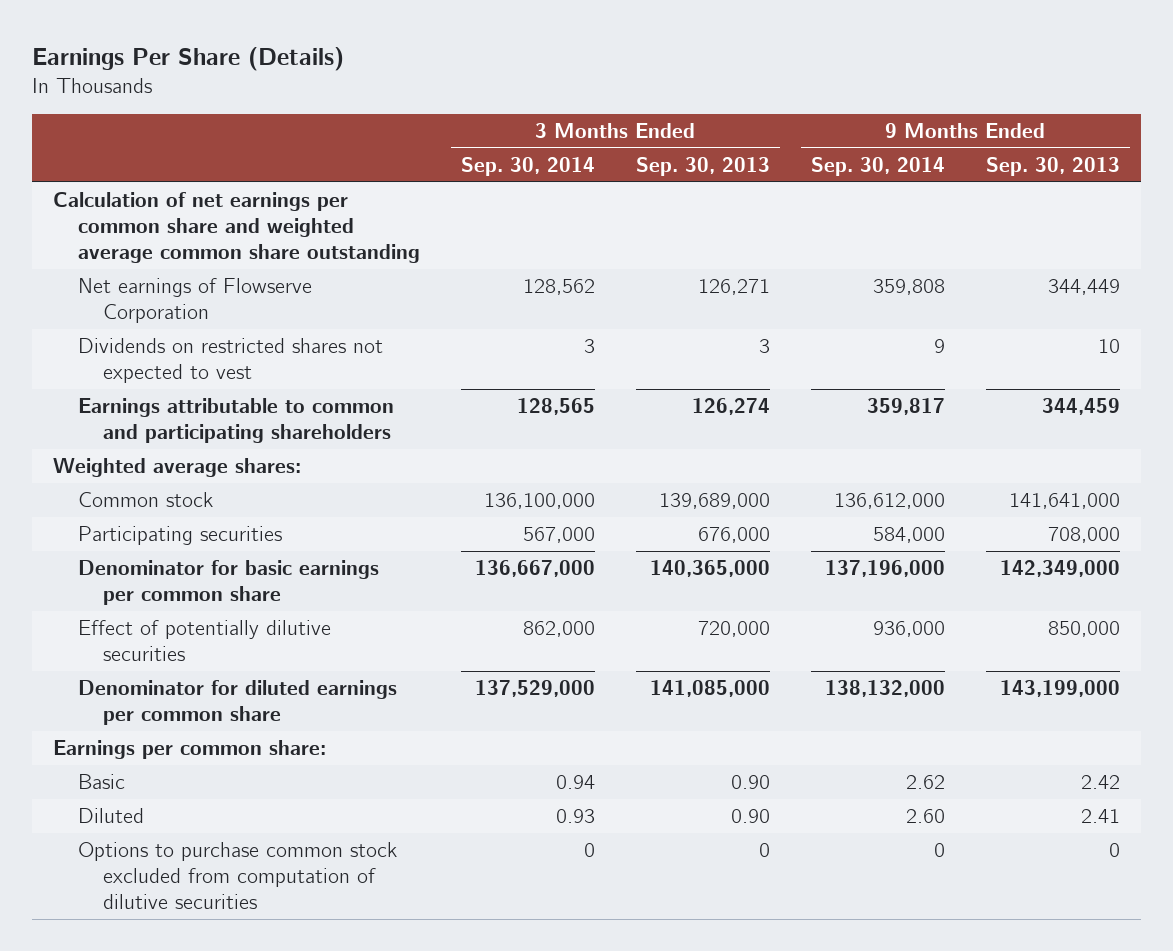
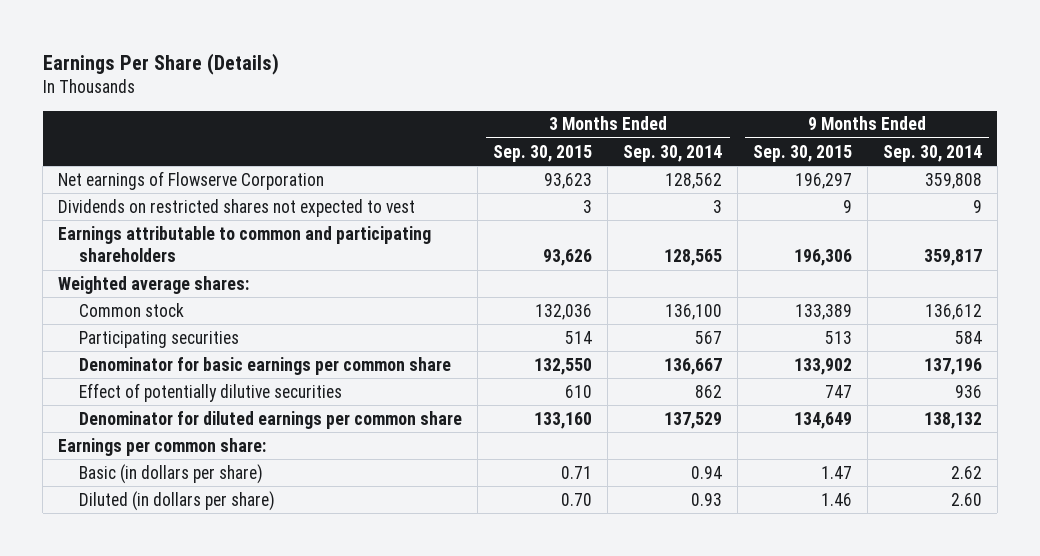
[635,156,770,176] Sep. 30, 2013 -> none
[986,156,1121,176] Sep. 30, 2013 -> none
none -> [493,144,593,162] Sep. 30, 2015
none -> [752,144,852,162] Sep. 30, 2015
[52,192,420,264] Calculation of net earnings per common share and weighted average common share outstanding -> none
[483,493,595,510] 136,100,000 -> [665,303,723,320] 136,100
[833,493,945,510] 136,612,000 -> [924,303,982,320] 136,612
[522,527,595,544] 567,000 -> [695,330,723,344] 567
[872,527,945,544] 584,000 -> [954,330,982,344] 584
[474,560,595,578] 136,667,000 -> [664,357,723,375] 136,667
[824,560,945,578] 137,196,000 -> [923,357,982,375] 137,196
[522,621,595,638] 862,000 -> [695,384,723,398] 862
[872,621,945,638] 936,000 -> [954,384,982,398] 936
[474,680,595,698] 137,529,000 -> [664,411,723,429] 137,529
[824,680,945,698] 138,132,000 -> [923,411,982,429] 138,132
[77,842,397,910] Options to purchase common stock excluded from computation of dilutive securities -> none
[77,774,125,790] Basic -> [79,463,264,484] Basic (in dollars per share)
[77,808,144,824] Diluted -> [79,490,276,511] Diluted (in dollars per share)

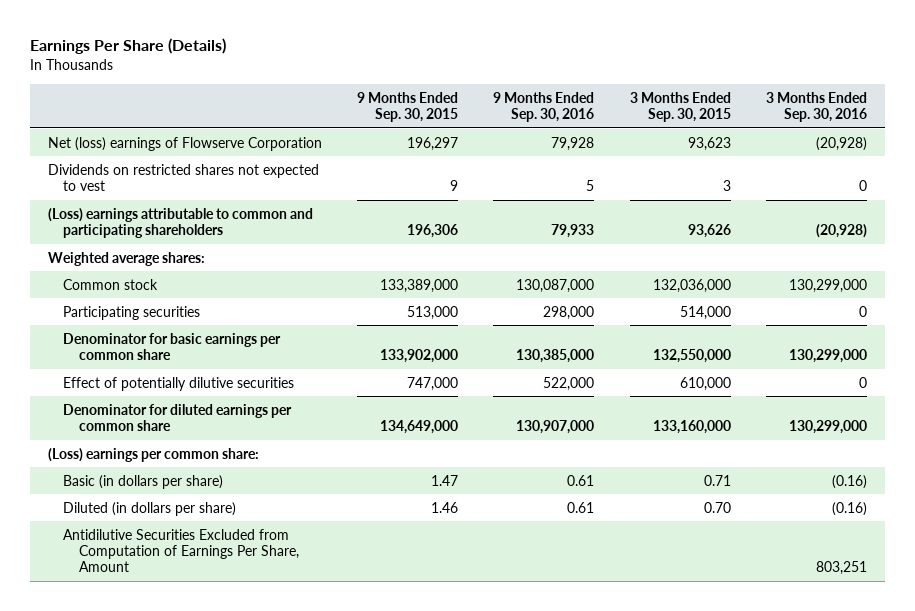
[623,144,723,162] Sep. 30, 2014 -> none
[882,144,982,162] Sep. 30, 2014 -> none
none -> [493,91,595,123] 9 Months Ended Sep. 30, 2016
none -> [766,91,868,123] 3 Months Ended Sep. 30, 2016
[57,170,324,190] Net earnings of Flowserve Corporation -> [47,136,322,151] Net (loss) earnings of Flowserve Corporation
[57,225,431,263] Earnings attributable to common and participating shareholders -> [47,207,313,238] (Loss) earnings attributable to common and participating shareholders
[535,303,593,320] 132,036 -> [652,278,731,293] 132,036,000
[794,303,852,320] 133,389 -> [379,278,458,293] 133,389,000
[565,330,593,344] 514 -> [679,305,731,320] 514,000
[824,330,852,344] 513 -> [406,305,458,320] 513,000
[534,357,593,375] 132,550 -> [652,348,731,363] 132,550,000
[793,357,852,375] 133,902 -> [379,348,458,363] 133,902,000
[565,384,593,398] 610 -> [679,376,731,391] 610,000
[824,384,852,398] 747 -> [406,376,458,391] 747,000
[534,411,593,429] 133,160 -> [652,419,731,434] 133,160,000
[793,411,852,429] 134,649 -> [379,419,458,434] 134,649,000
[57,437,266,456] Earnings per common share: -> [47,447,259,462] (Loss) earnings per common share:
none -> [63,528,299,573] Antidilutive Securities Excluded from Computation of Earnings Per Share, Amount

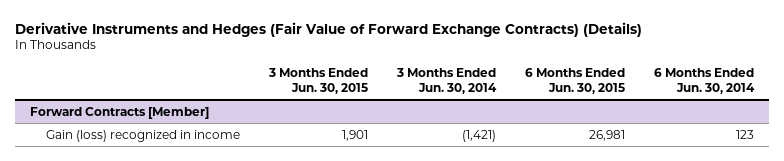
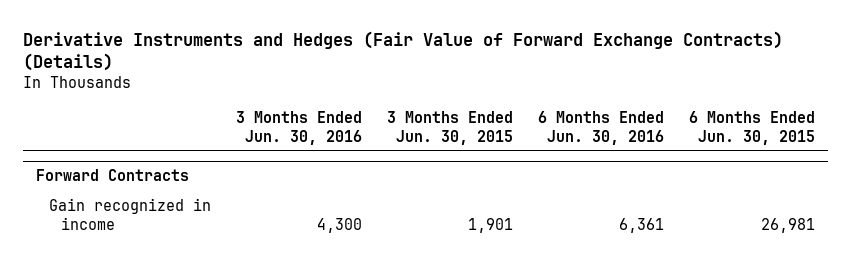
[396,67,498,94] 3 Months Ended Jun. 30, 2014 -> none
[654,67,756,94] 6 Months Ended Jun. 30, 2014 -> none
none -> [235,110,362,145] 3 Months Ended Jun. 30, 2016
none -> [538,110,665,145] 6 Months Ended Jun. 30, 2016
[29,106,209,119] Forward Contracts [Member] -> [35,169,189,182] Forward Contracts
[45,129,240,142] Gain (loss) recognized in income -> [48,198,211,230] Gain recognized in income

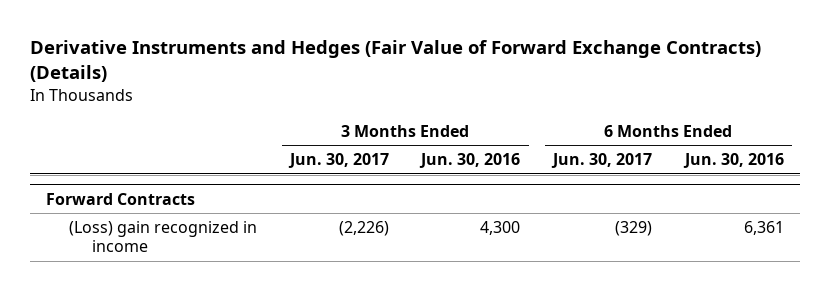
[386,110,513,145] 3 Months Ended Jun. 30, 2015 -> none
[689,110,816,145] 6 Months Ended Jun. 30, 2015 -> none
none -> [287,153,389,169] Jun. 30, 2017
none -> [551,153,653,169] Jun. 30, 2017
[48,198,211,230] Gain recognized in income -> [69,221,258,253] (Loss) gain recognized in income

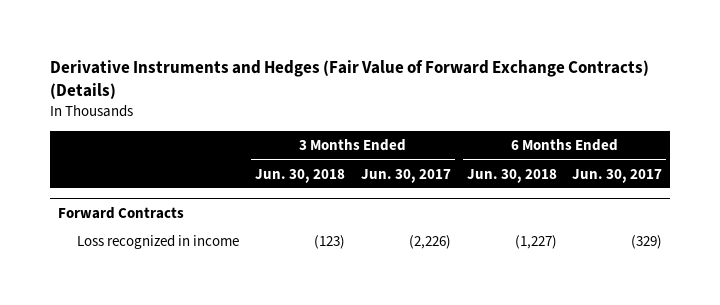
[419,153,521,169] Jun. 30, 2016 -> none
[682,153,784,169] Jun. 30, 2016 -> none
none -> [254,168,345,183] Jun. 30, 2018
none -> [466,168,557,183] Jun. 30, 2018
[69,221,258,253] (Loss) gain recognized in income -> [77,235,240,250] Loss recognized in income

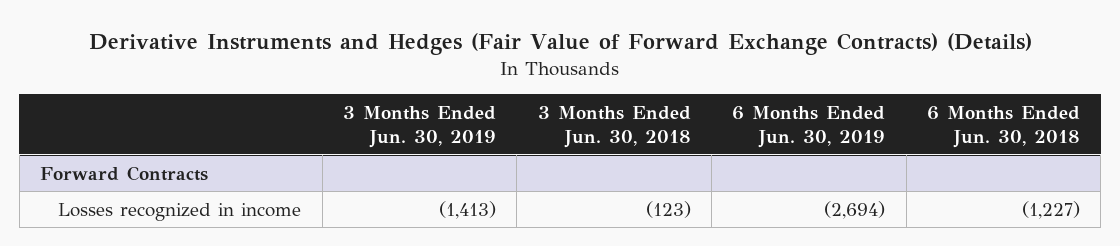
[360,168,451,183] Jun. 30, 2017 -> none
[572,168,663,183] Jun. 30, 2017 -> none
none -> [342,105,496,148] 3 Months Ended Jun. 30, 2019
none -> [732,105,886,148] 6 Months Ended Jun. 30, 2019
[77,235,240,250] Loss recognized in income -> [58,202,302,221] Losses recognized in income

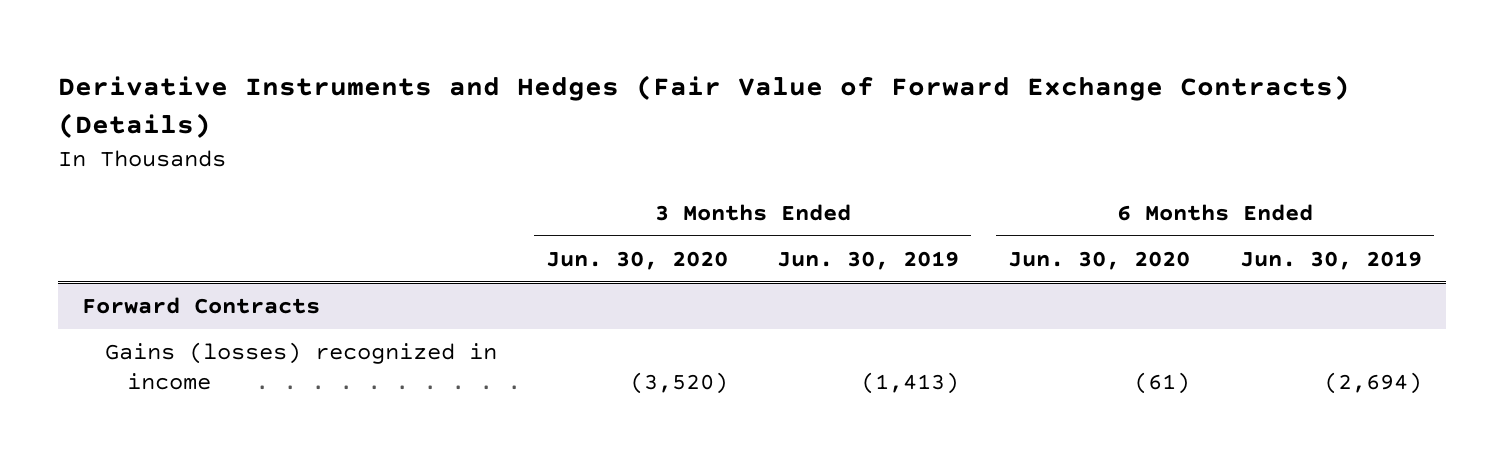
[537,105,691,148] 3 Months Ended Jun. 30, 2018 -> none
[927,105,1081,148] 6 Months Ended Jun. 30, 2018 -> none
none -> [545,250,728,270] Jun. 30, 2020
none -> [1008,250,1191,270] Jun. 30, 2020
[58,202,302,221] Losses recognized in income -> [104,342,497,391] Gains (losses) recognized in income

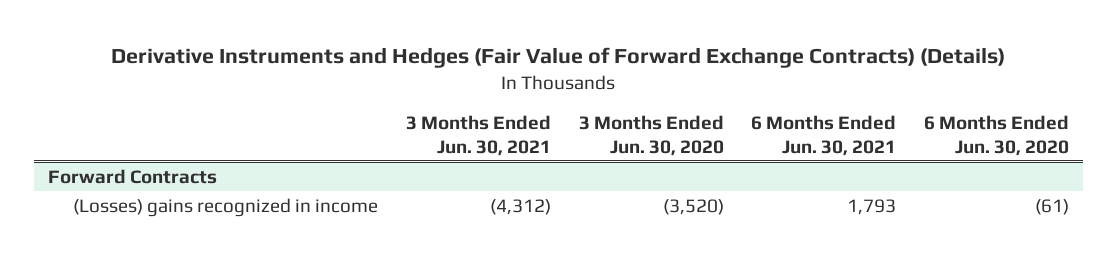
[777,250,960,270] Jun. 30, 2019 -> none
[1239,250,1422,270] Jun. 30, 2019 -> none
none -> [406,114,552,156] 3 Months Ended Jun. 30, 2021
none -> [751,114,897,156] 6 Months Ended Jun. 30, 2021
[104,342,497,391] Gains (losses) recognized in income -> [73,197,379,217] (Losses) gains recognized in income

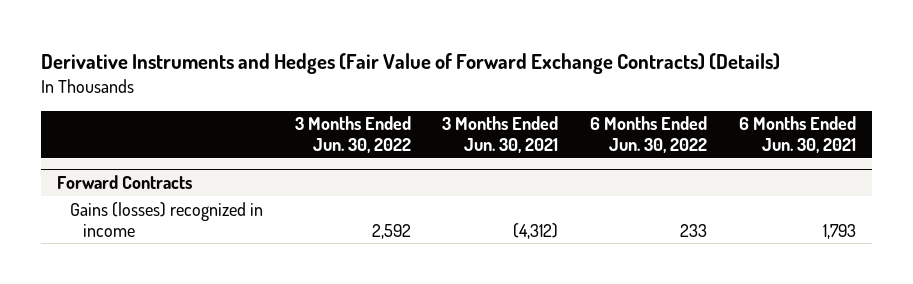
[578,114,724,156] 3 Months Ended Jun. 30, 2020 -> none
[923,114,1069,156] 6 Months Ended Jun. 30, 2020 -> none
none -> [294,116,411,154] 3 Months Ended Jun. 30, 2022
none -> [590,116,708,154] 6 Months Ended Jun. 30, 2022
[73,197,379,217] (Losses) gains recognized in income -> [69,201,263,237] Gains (losses) recognized in income

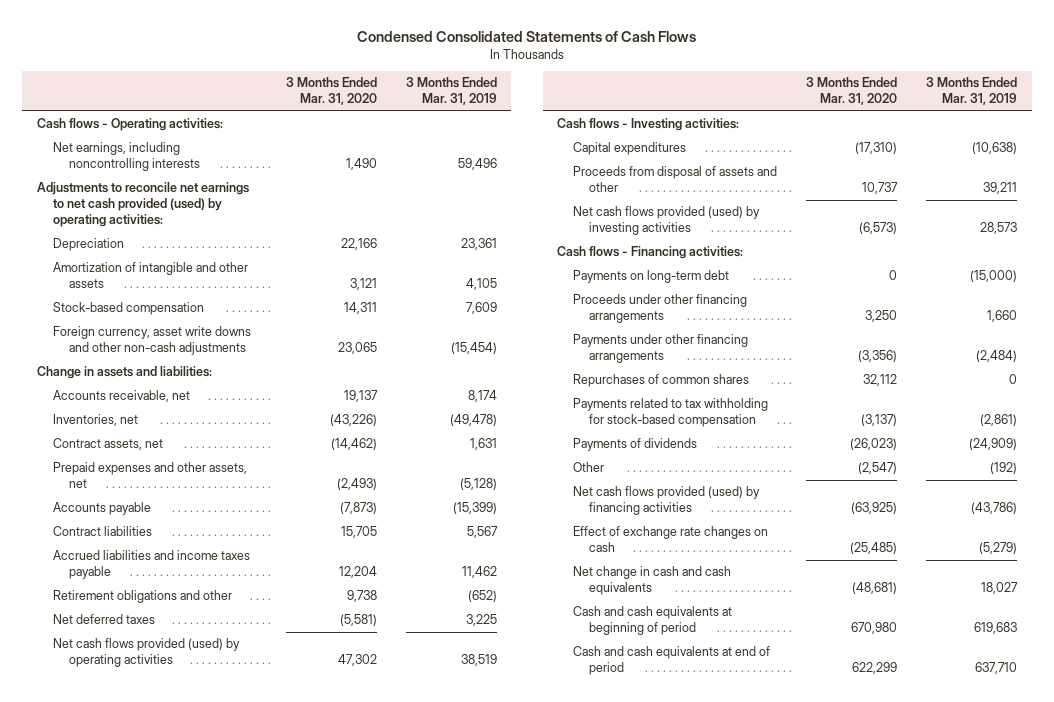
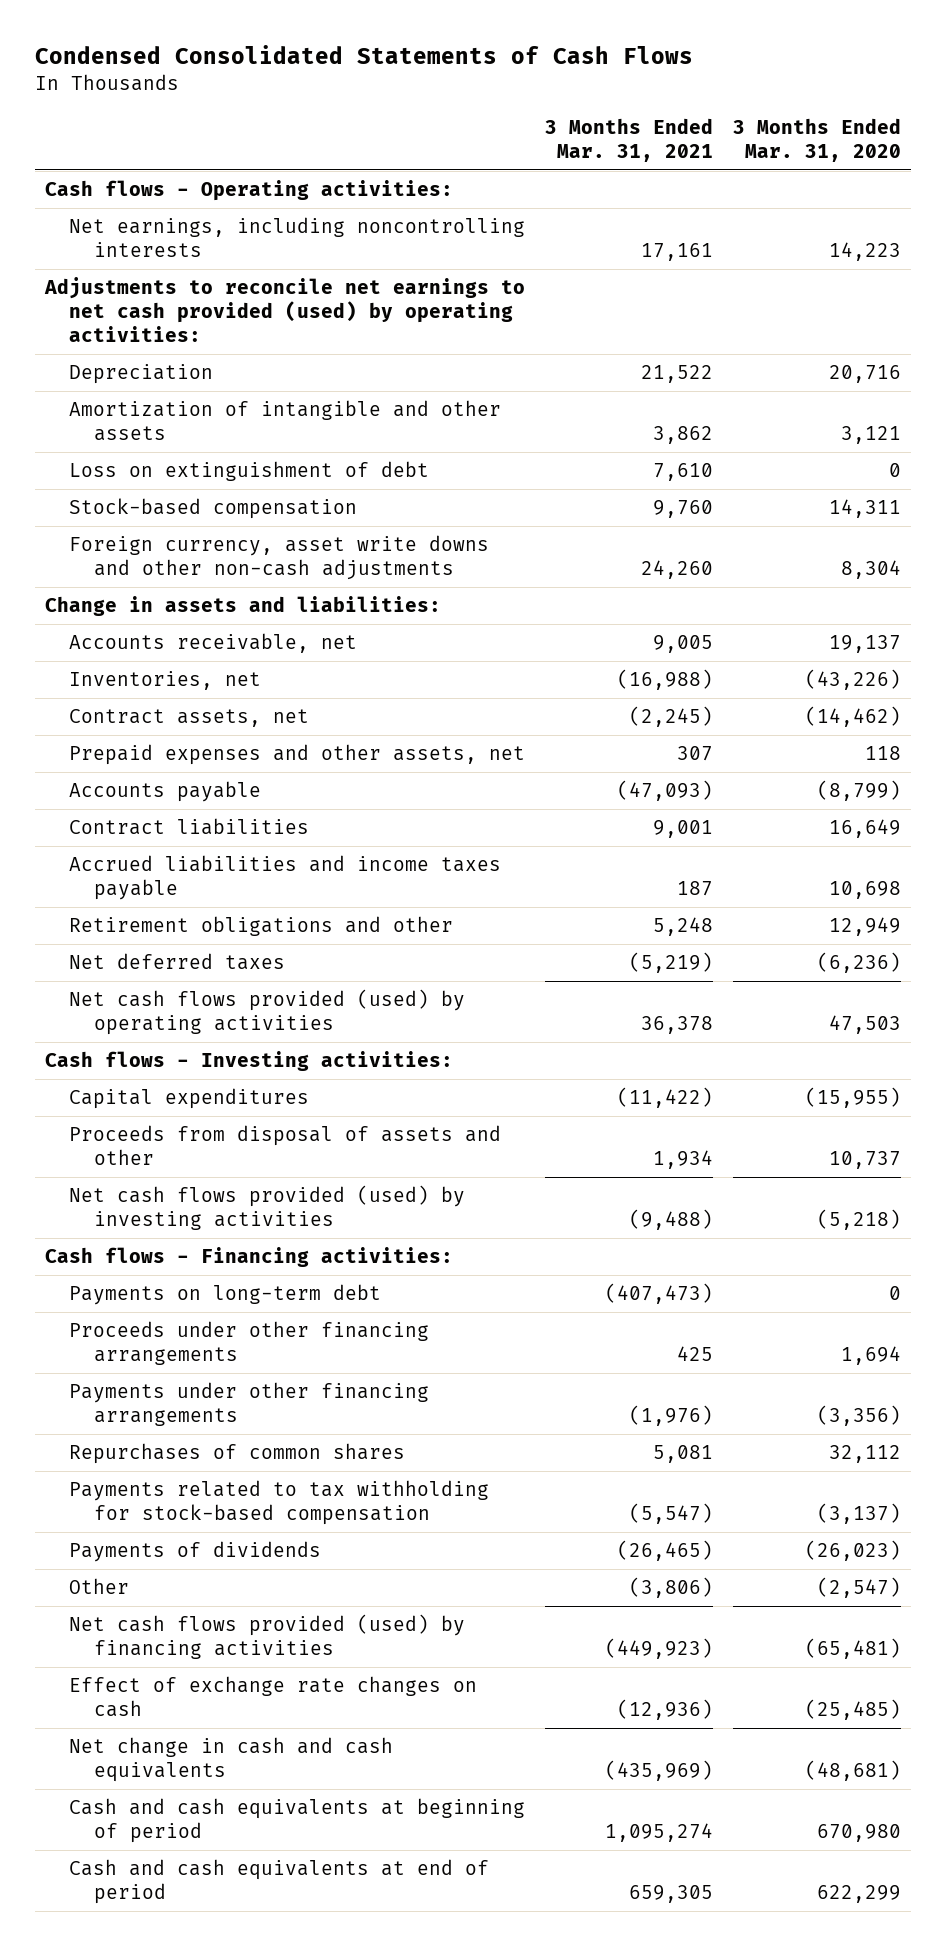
[405,77,497,106] 3 Months Ended Mar. 31, 2019 -> none
none -> [545,117,714,162] 3 Months Ended Mar. 31, 2021
[345,158,377,171] 1,490 -> [828,241,901,261] 14,223
[340,238,377,251] 22,166 -> [828,365,901,384] 20,716
none -> [69,461,430,482] Loss on extinguishment of debt
[337,342,377,355] 23,065 -> [840,559,901,579] 8,304
[336,478,377,491] (2,493) -> [864,746,901,761] 118
[339,502,377,515] (7,873) -> [816,780,901,802] (8,799)
[340,526,377,539] 15,705 -> [828,819,901,839] 16,649
[338,566,377,579] 12,204 -> [828,880,901,899] 10,698
[346,590,377,603] 9,738 -> [828,917,901,937] 12,949
[339,614,377,627] (5,581) -> [816,952,901,974] (6,236)
[337,654,377,667] 47,302 -> [828,1014,901,1034] 47,503
[855,142,898,155] (17,310) -> [804,1087,901,1109] (15,955)
[859,222,898,235] (6,573) -> [816,1208,901,1230] (5,218)
[865,310,898,323] 3,250 -> [840,1345,901,1365] 1,694
[851,502,898,515] (63,925) -> [804,1637,901,1659] (65,481)

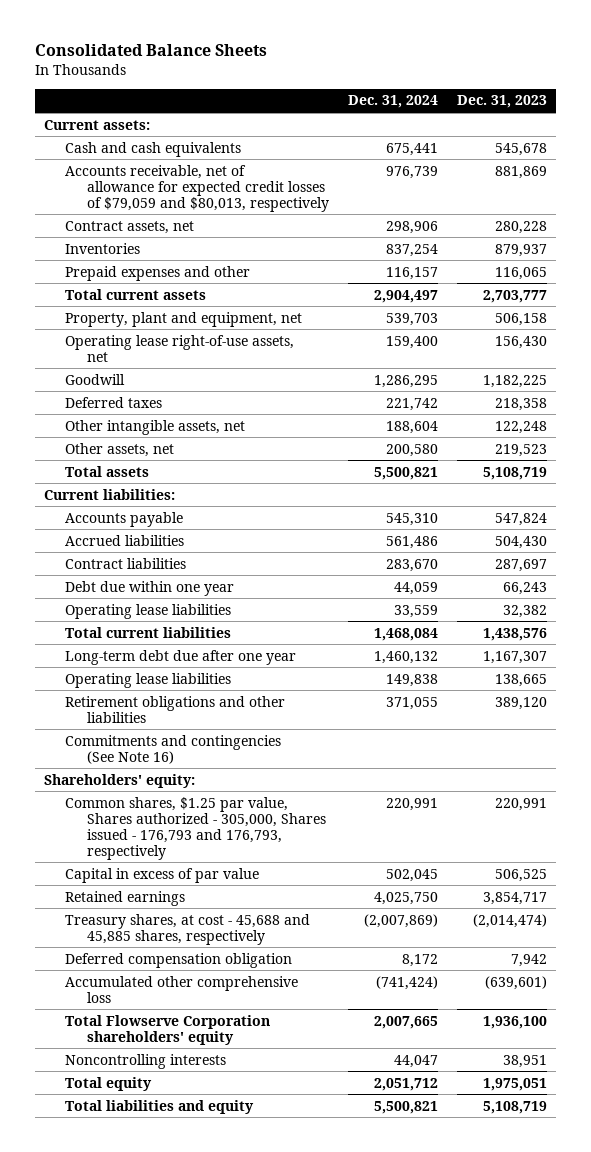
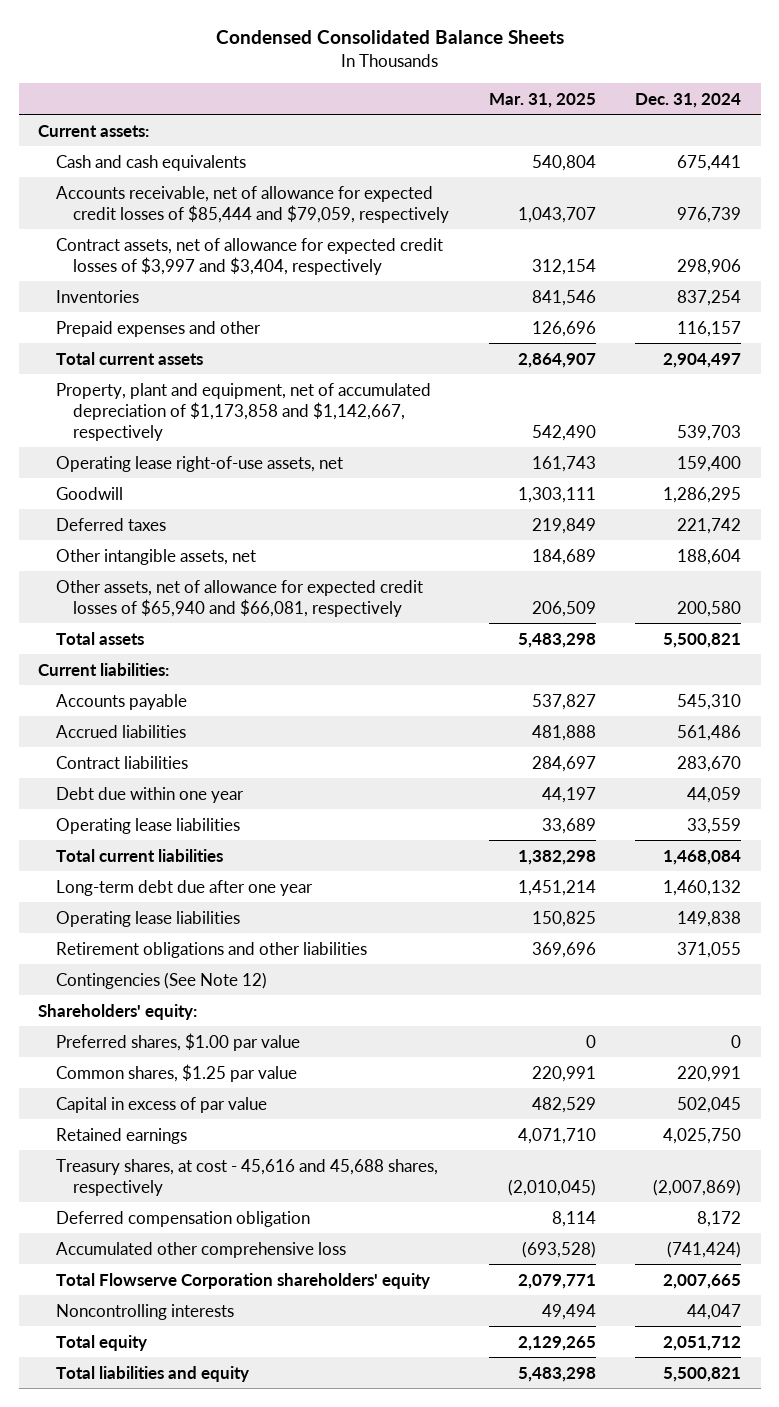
[34,44,267,57] Consolidated Balance Sheets -> [215,30,564,45] Condensed Consolidated Balance Sheets
[456,95,547,109] Dec. 31, 2023 -> none
none -> [488,92,596,108] Mar. 31, 2025
[65,164,329,212] Accounts receivable, net of allowance for expected credit losses of $79,059 and $80,013, respectively -> [55,185,450,223] Accounts receivable, net of allowance for expected credit losses of $85,444 and $79,059, respectively
[65,220,195,234] Contract assets, net -> [55,237,443,275] Contract assets, net of allowance for expected credit losses of $3,997 and $3,404, respectively
[65,311,303,327] Property, plant and equipment, net -> [55,382,431,441] Property, plant and equipment, net of accumulated depreciation of $1,173,858 and $1,142,667, respectively
[65,442,175,457] Other assets, net -> [55,579,423,617] Other assets, net of allowance for expected credit losses of $65,940 and $66,081, respectively
[65,734,282,764] Commitments and contingencies (See Note 16) -> [55,971,267,989] Contingencies (See Note 12)
none -> [55,1032,300,1051] Preferred shares, $1.00 par value
[65,796,326,860] Common shares, $1.25 par value, Shares authorized - 305,000, Shares issued - 176,793 and 176,793, respectively -> [55,1063,297,1082] Common shares, $1.25 par value
[65,913,311,945] Treasury shares, at cost - 45,688 and 45,885 shares, respectively -> [55,1158,438,1196] Treasury shares, at cost - 45,616 and 45,688 shares, respectively

